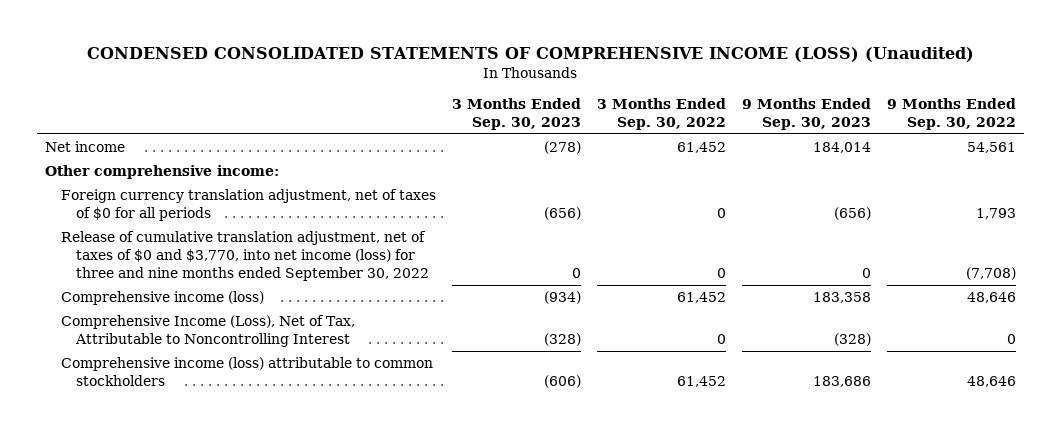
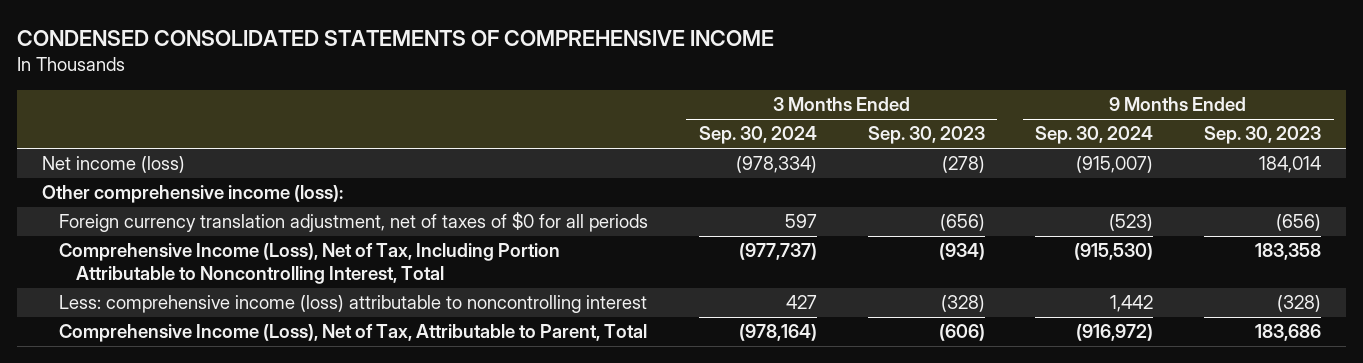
[87,46,975,62] CONDENSED CONSOLIDATED STATEMENTS OF COMPREHENSIVE INCOME (LOSS) (Unaudited) -> [17,30,775,47] CONDENSED CONSOLIDATED STATEMENTS OF COMPREHENSIVE INCOME
[596,97,726,130] 3 Months Ended Sep. 30, 2022 -> none
[886,97,1016,130] 9 Months Ended Sep. 30, 2022 -> none
none -> [698,126,817,145] Sep. 30, 2024
none -> [1035,126,1154,145] Sep. 30, 2024
[45,141,126,153] Net income -> [42,156,186,174] Net income (loss)
[45,165,280,180] Other comprehensive income: -> [42,185,344,204] Other comprehensive income (loss):
[60,231,430,281] Release of cumulative translation adjustment, net of taxes of $0 and $3,770, into net income (loss) for three and nine months ended September 30, 2022 -> none
[60,291,264,306] Comprehensive income (loss) -> [59,243,561,285] Comprehensive Income (Loss), Net of Tax, Including Portion Attributable to Noncontrolling Interest, Total
[60,315,355,348] Comprehensive Income (Loss), Net of Tax, Attributable to Noncontrolling Interest -> [59,295,648,314] Less: comprehensive income (loss) attributable to noncontrolling interest
[60,357,433,387] Comprehensive income (loss) attributable to common stockholders -> [59,324,648,343] Comprehensive Income (Loss), Net of Tax, Attributable to Parent, Total

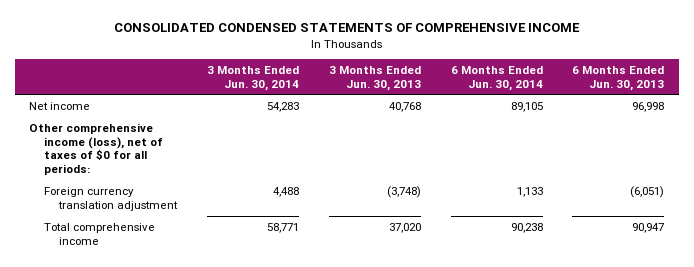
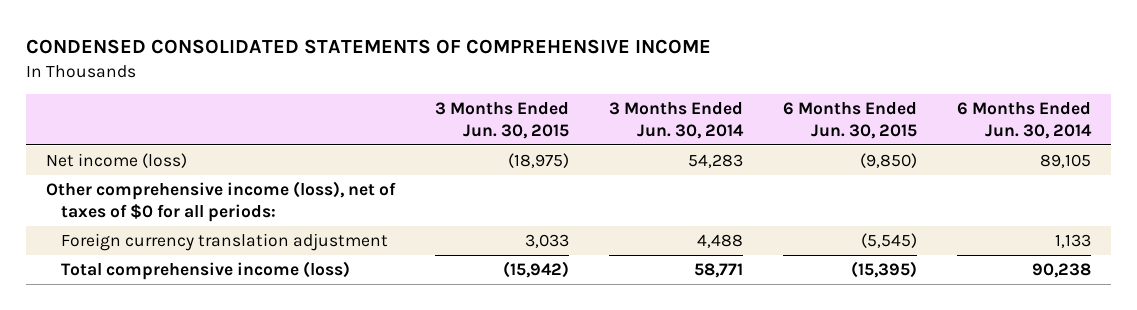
[113,23,580,33] CONSOLIDATED CONDENSED STATEMENTS OF COMPREHENSIVE INCOME -> [26,39,712,55] CONDENSED CONSOLIDATED STATEMENTS OF COMPREHENSIVE INCOME
[328,65,421,91] 3 Months Ended Jun. 30, 2013 -> none
[572,65,665,91] 6 Months Ended Jun. 30, 2013 -> none
none -> [435,101,570,139] 3 Months Ended Jun. 30, 2015
none -> [782,101,917,139] 6 Months Ended Jun. 30, 2015
[29,101,91,110] Net income -> [46,152,188,168] Net income (loss)
[44,222,156,245] Total comprehensive income -> [60,260,350,280] Total comprehensive income (loss)

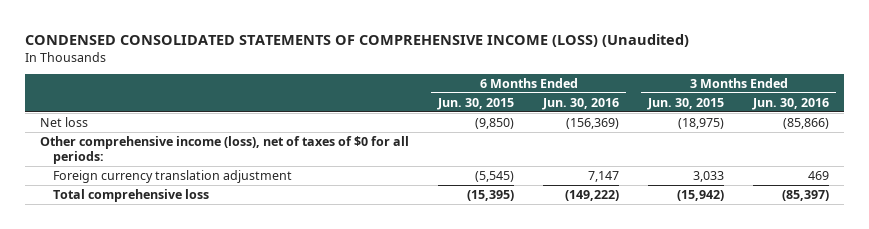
[26,39,712,55] CONDENSED CONSOLIDATED STATEMENTS OF COMPREHENSIVE INCOME -> [25,33,690,47] CONDENSED CONSOLIDATED STATEMENTS OF COMPREHENSIVE INCOME (LOSS) (Unaudited)
[609,101,745,139] 3 Months Ended Jun. 30, 2014 -> none
[956,101,1092,139] 6 Months Ended Jun. 30, 2014 -> none
none -> [542,97,620,110] Jun. 30, 2016
none -> [752,97,830,110] Jun. 30, 2016
[46,152,188,168] Net income (loss) -> [39,116,88,127] Net loss
[60,260,350,280] Total comprehensive income (loss) -> [52,188,209,202] Total comprehensive loss

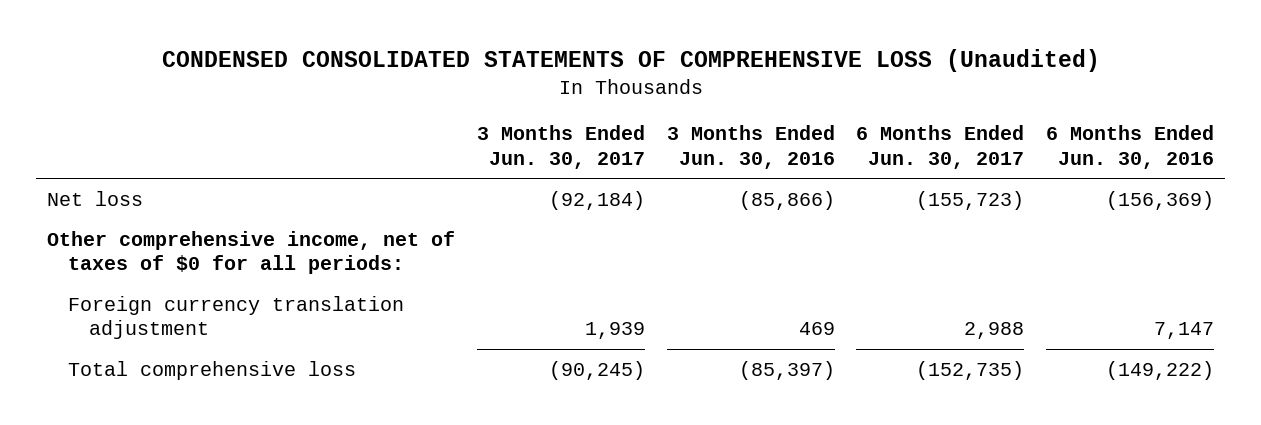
[25,33,690,47] CONDENSED CONSOLIDATED STATEMENTS OF COMPREHENSIVE INCOME (LOSS) (Unaudited) -> [161,48,1100,72] CONDENSED CONSOLIDATED STATEMENTS OF COMPREHENSIVE LOSS (Unaudited)
[436,97,514,110] Jun. 30, 2015 -> none
[647,97,725,110] Jun. 30, 2015 -> none
none -> [476,125,645,169] 3 Months Ended Jun. 30, 2017
none -> [856,125,1025,169] 6 Months Ended Jun. 30, 2017
[39,135,409,165] Other comprehensive income (loss), net of taxes of $0 for all periods: -> [46,230,455,275] Other comprehensive income, net of taxes of $0 for all periods:

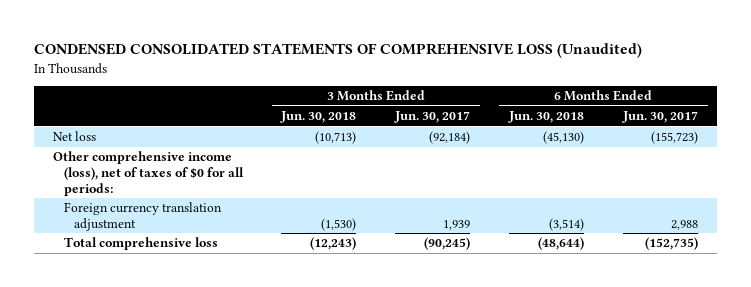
[666,125,835,169] 3 Months Ended Jun. 30, 2016 -> none
[1046,125,1215,169] 6 Months Ended Jun. 30, 2016 -> none
none -> [280,111,357,124] Jun. 30, 2018
none -> [508,111,585,124] Jun. 30, 2018
[46,230,455,275] Other comprehensive income, net of taxes of $0 for all periods: -> [52,151,244,196] Other comprehensive income (loss), net of taxes of $0 for all periods:

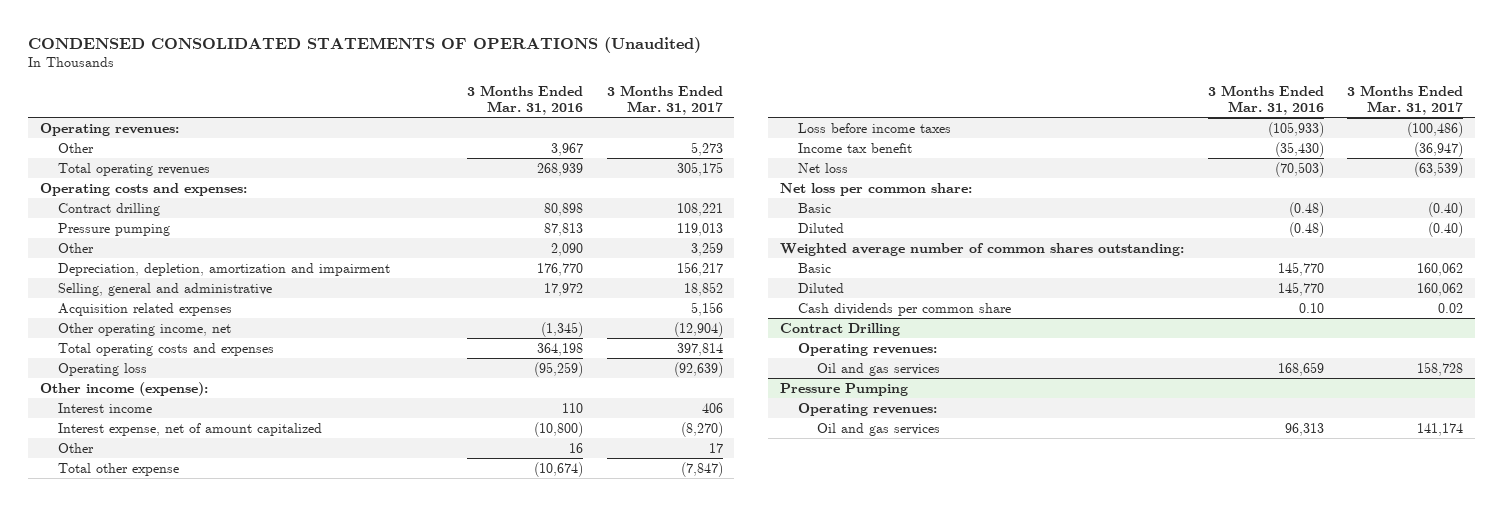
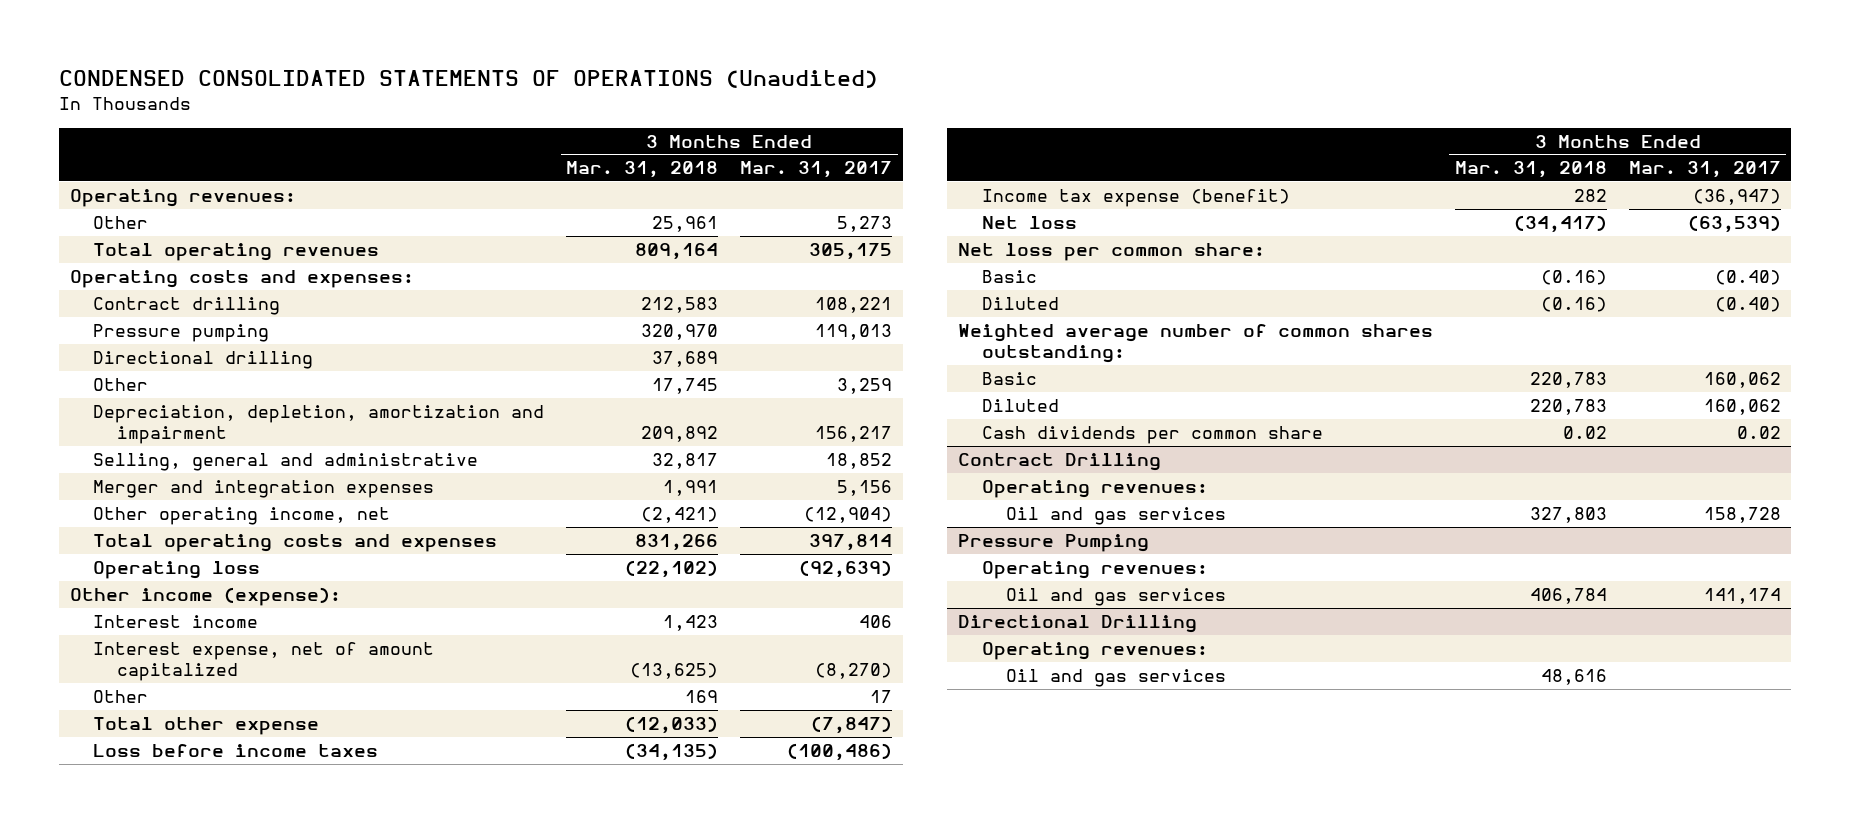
[467,84,584,115] 3 Months Ended Mar. 31, 2016 -> none
none -> [566,161,719,179] Mar. 31, 2018
none -> [93,351,314,370] Directional drilling
[57,302,232,316] Acquisition related expenses -> [93,480,435,499] Merger and integration expenses
[798,142,913,153] Income tax benefit -> [981,189,1290,208] Income tax expense (benefit)
none -> [958,615,1198,634] Directional Drilling
none -> [981,642,1208,661] Operating revenues:
none -> [1005,669,1226,688] Oil and gas services

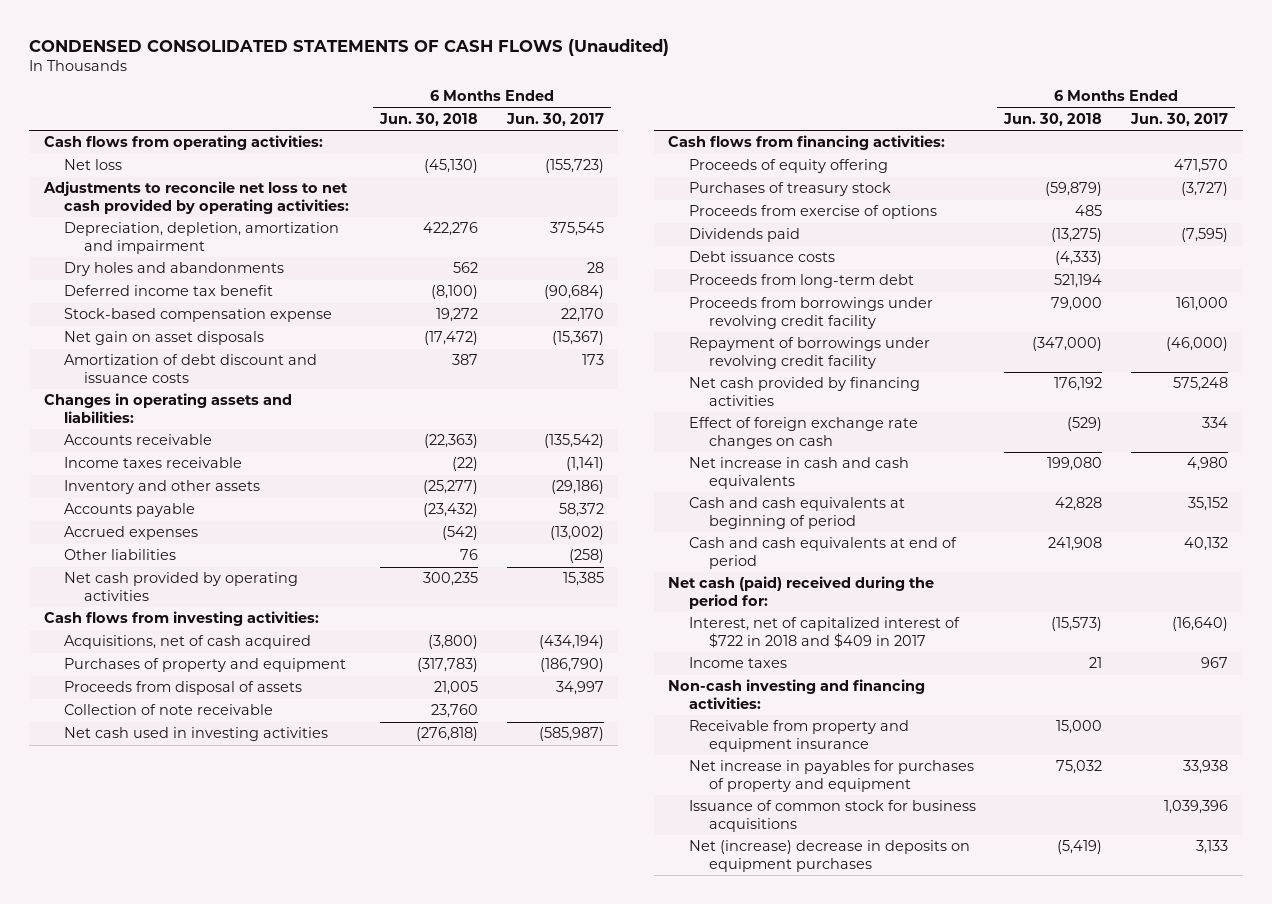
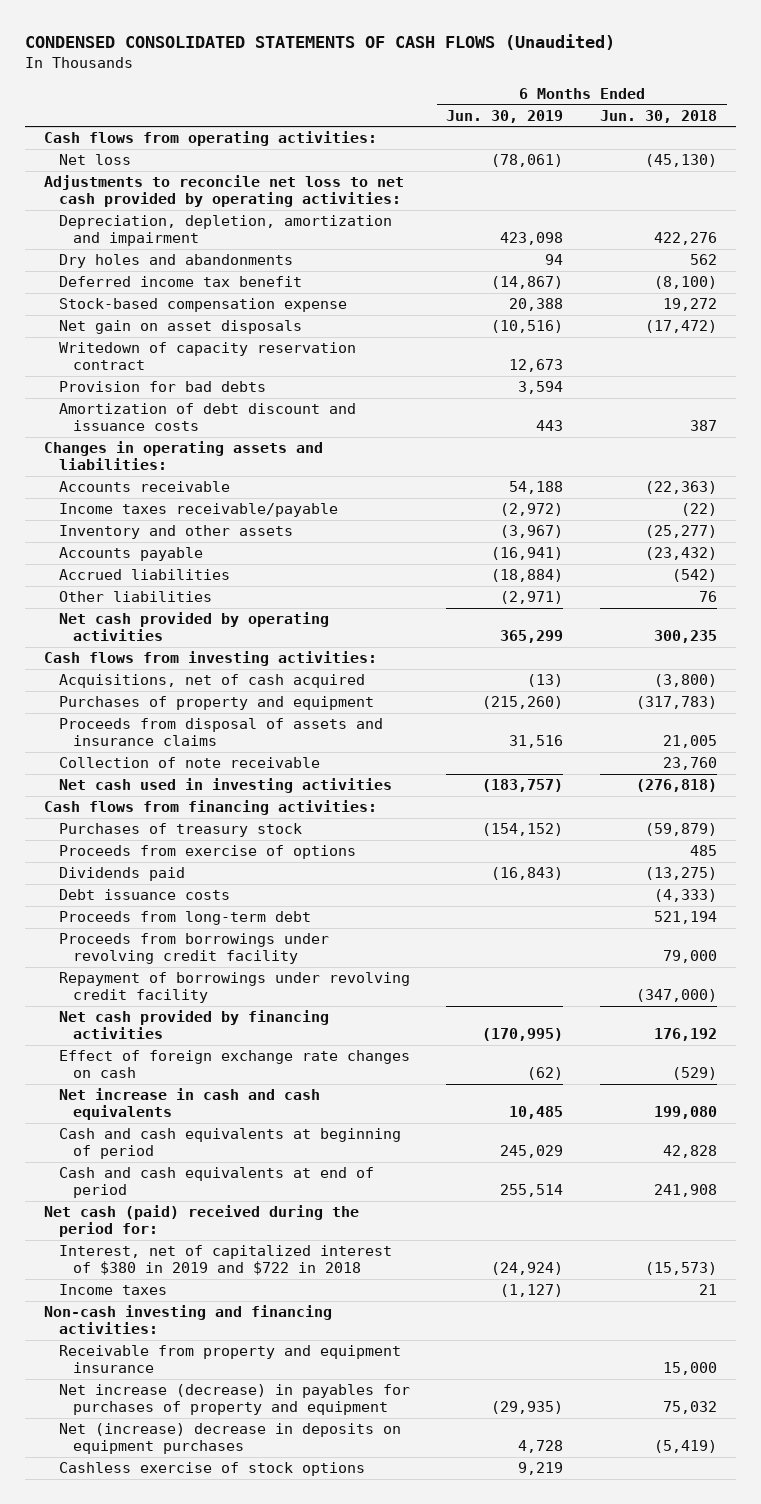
[505,113,604,127] Jun. 30, 2017 -> none
none -> [446,109,564,123] Jun. 30, 2019
none -> [58,342,356,371] Writedown of capacity reservation contract
none -> [58,381,266,393] Provision for bad debts
[64,457,243,469] Income taxes receivable -> [58,503,338,518] Income taxes receivable/payable
[64,526,199,541] Accrued expenses -> [58,569,230,581] Accrued liabilities
[64,681,303,696] Proceeds from disposal of assets -> [58,718,383,747] Proceeds from disposal of assets and insurance claims
[688,159,888,174] Proceeds of equity offering -> none
[688,617,960,649] Interest, net of capitalized interest of $722 in 2018 and $409 in 2017 -> [58,1245,392,1276] Interest, net of capitalized interest of $380 in 2019 and $722 in 2018
[688,800,976,833] Issuance of common stock for business acquisitions -> none
[688,760,974,793] Net increase in payables for purchases of property and equipment -> [58,1384,410,1416] Net increase (decrease) in payables for purchases of property and equipment
none -> [58,1462,365,1477] Cashless exercise of stock options

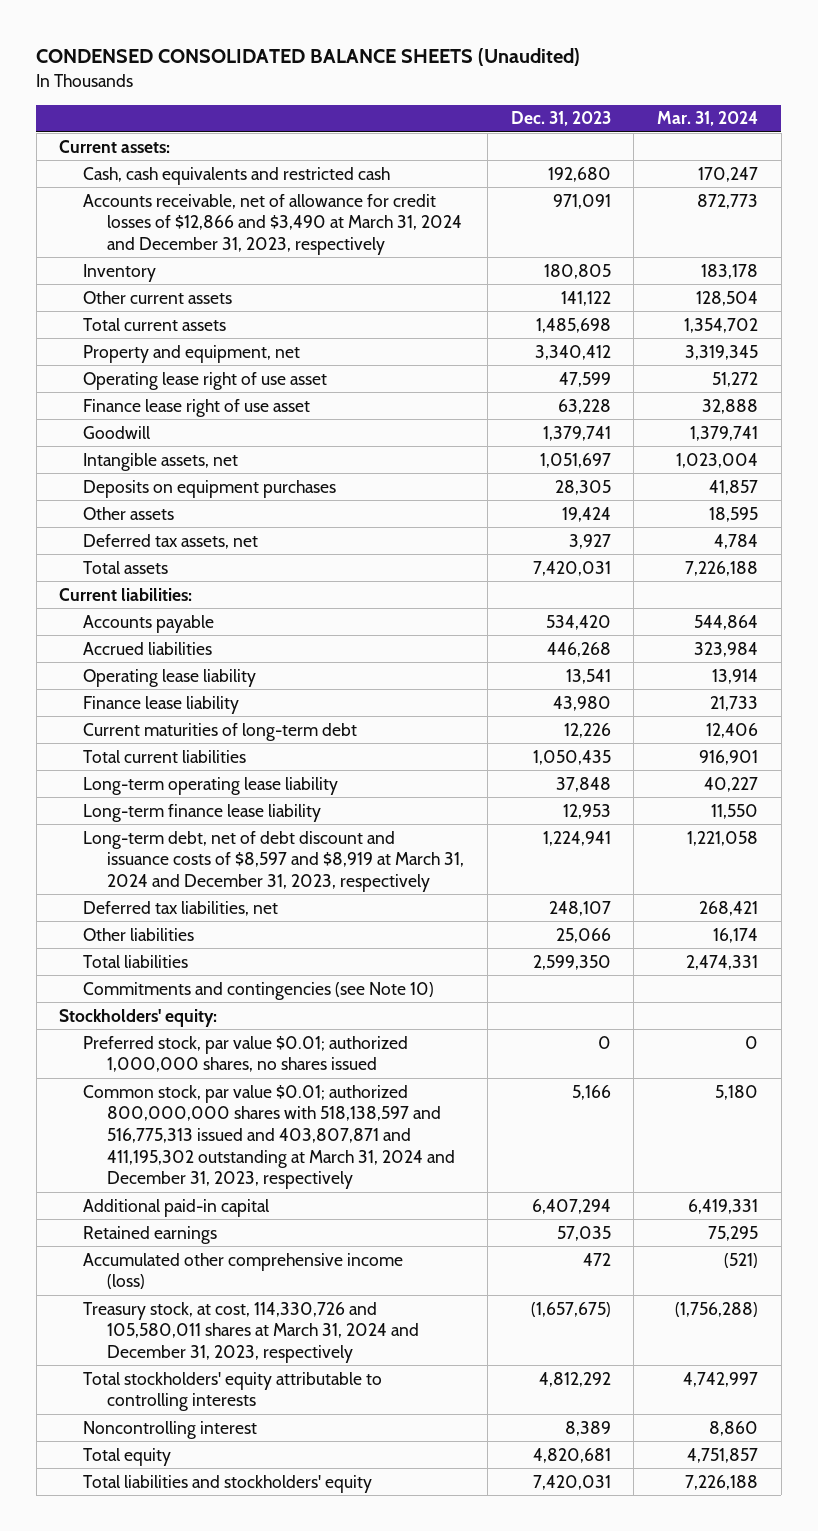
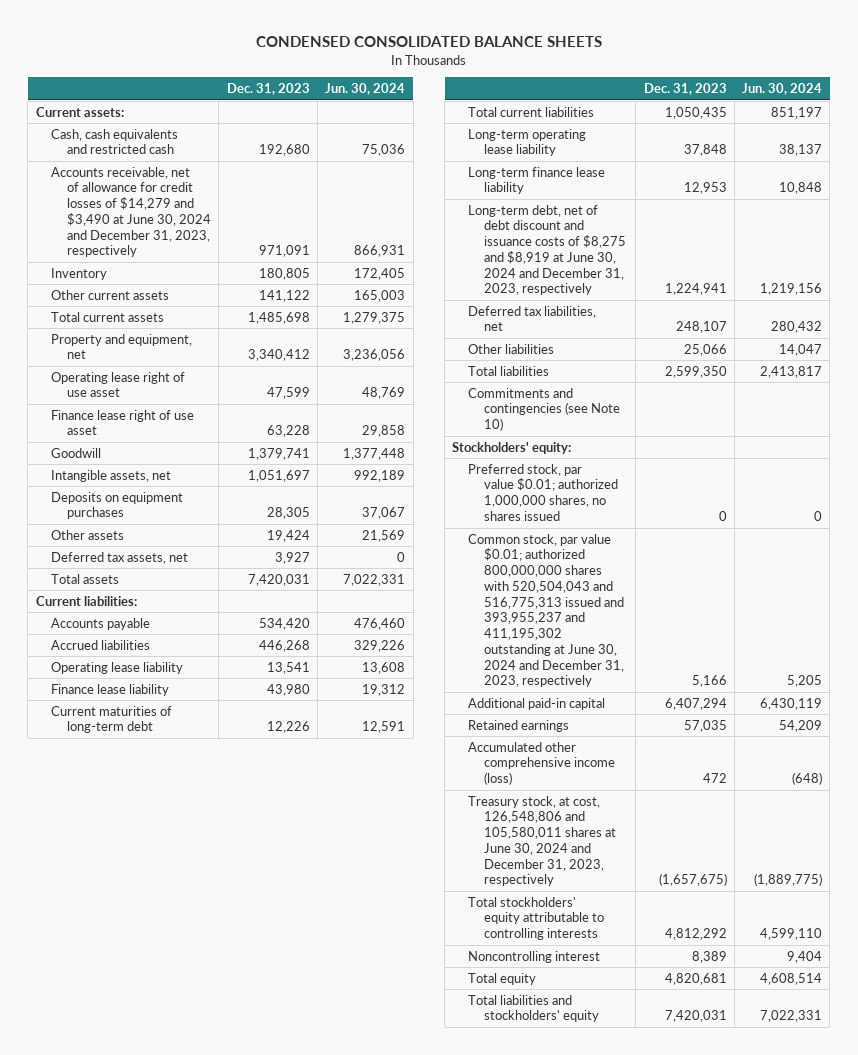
[36,48,581,67] CONDENSED CONSOLIDATED BALANCE SHEETS (Unaudited) -> [255,36,602,48] CONDENSED CONSOLIDATED BALANCE SHEETS
[657,111,759,127] Mar. 31, 2024 -> none
none -> [325,83,406,96] Jun. 30, 2024
[83,193,463,256] Accounts receivable, net of allowance for credit losses of $12,866 and $3,490 at March 31, 2024 and December 31, 2023, respectively -> [51,166,212,258] Accounts receivable, net of allowance for credit losses of $14,279 and $3,490 at June 30, 2024 and December 31, 2023, respectively
[83,830,465,893] Long-term debt, net of debt discount and issuance costs of $8,597 and $8,919 at March 31, 2024 and December 31, 2023, respectively -> [468,204,627,296] Long-term debt, net of debt discount and issuance costs of $8,275 and $8,919 at June 30, 2024 and December 31, 2023, respectively
[83,1084,456,1190] Common stock, par value $0.01; authorized 800,000,000 shares with 518,138,597 and 516,775,313 issued and 403,807,871 and 411,195,302 outstanding at March 31, 2024 and December 31, 2023, respectively -> [468,533,625,688] Common stock, par value $0.01; authorized 800,000,000 shares with 520,504,043 and 516,775,313 issued and 393,955,237 and 411,195,302 outstanding at June 30, 2024 and December 31, 2023, respectively
[83,1301,420,1364] Treasury stock, at cost, 114,330,726 and 105,580,011 shares at March 31, 2024 and December 31, 2023, respectively -> [468,795,617,887] Treasury stock, at cost, 126,548,806 and 105,580,011 shares at June 30, 2024 and December 31, 2023, respectively

